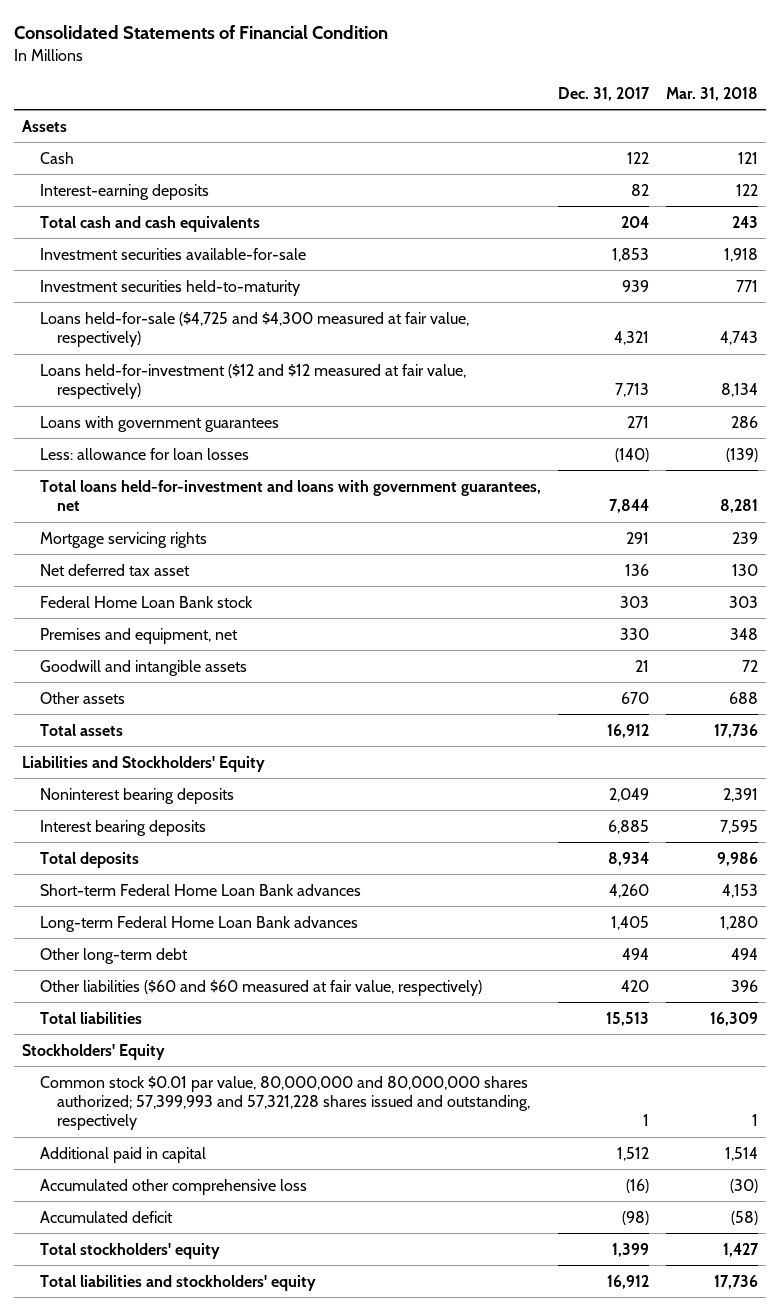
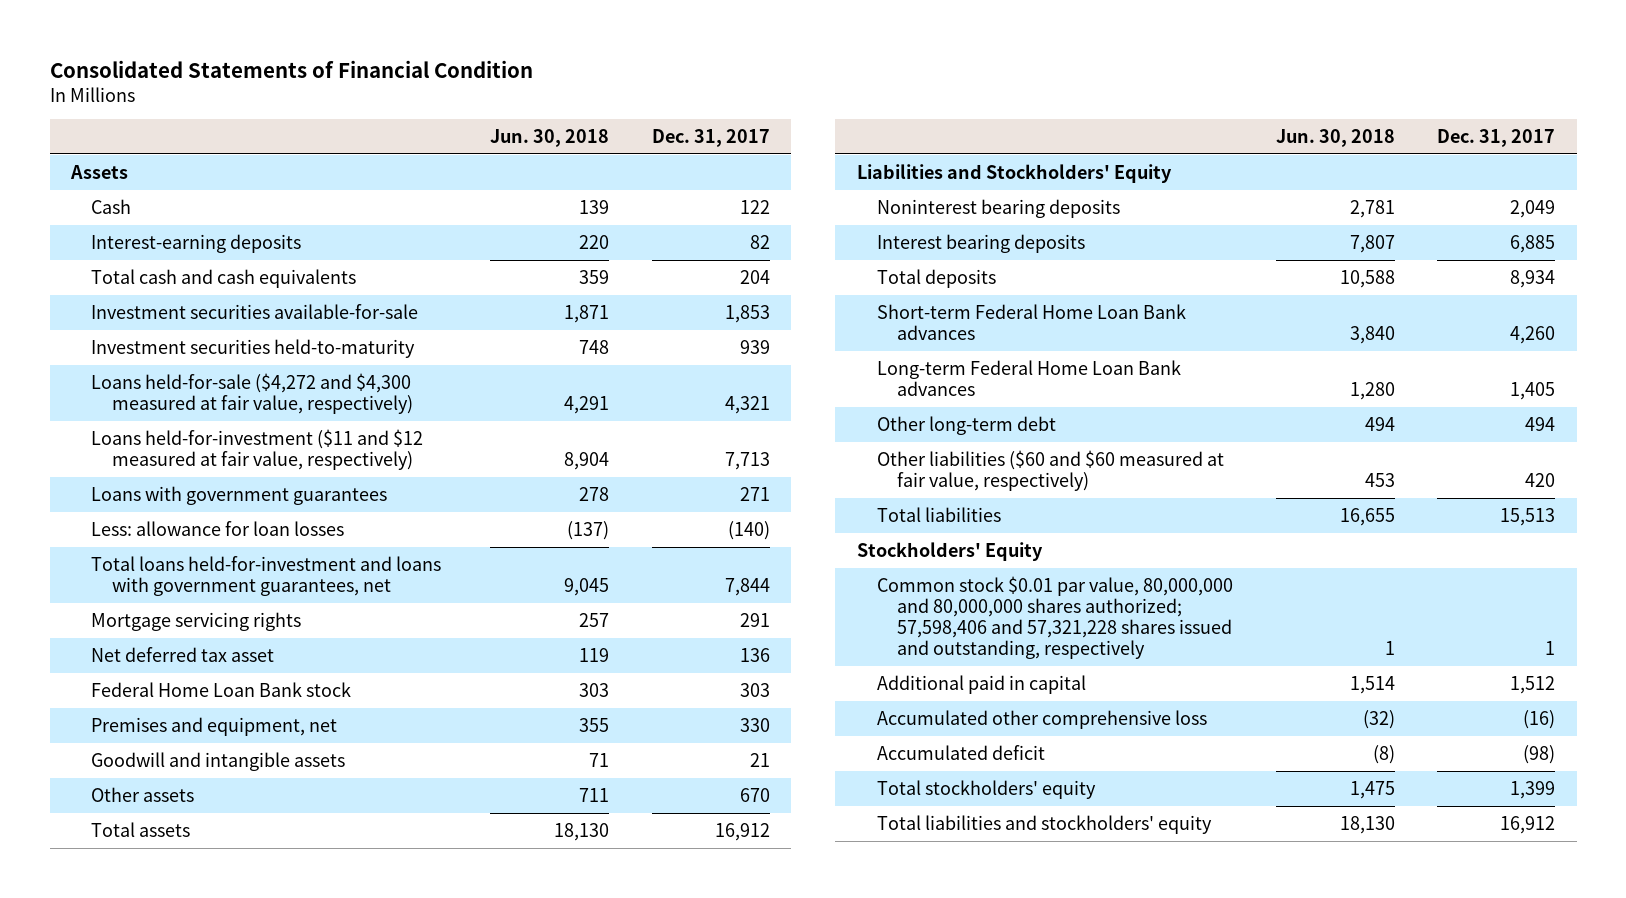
[665,86,758,101] Mar. 31, 2018 -> none
none -> [490,129,610,148] Jun. 30, 2018
[39,311,469,348] Loans held-for-sale ($4,725 and $4,300 measured at fair value, respectively) -> [91,372,413,414] Loans held-for-sale ($4,272 and $4,300 measured at fair value, respectively)
[39,363,466,400] Loans held-for-investment ($12 and $12 measured at fair value, respectively) -> [91,428,424,470] Loans held-for-investment ($11 and $12 measured at fair value, respectively)
[39,1075,530,1131] Common stock $0.01 par value, 80,000,000 and 80,000,000 shares authorized; 57,399,993 and 57,321,228 shares issued and outstanding, respectively -> [877,575,1234,659] Common stock $0.01 par value, 80,000,000 and 80,000,000 shares authorized; 57,598,406 and 57,321,228 shares issued and outstanding, respectively

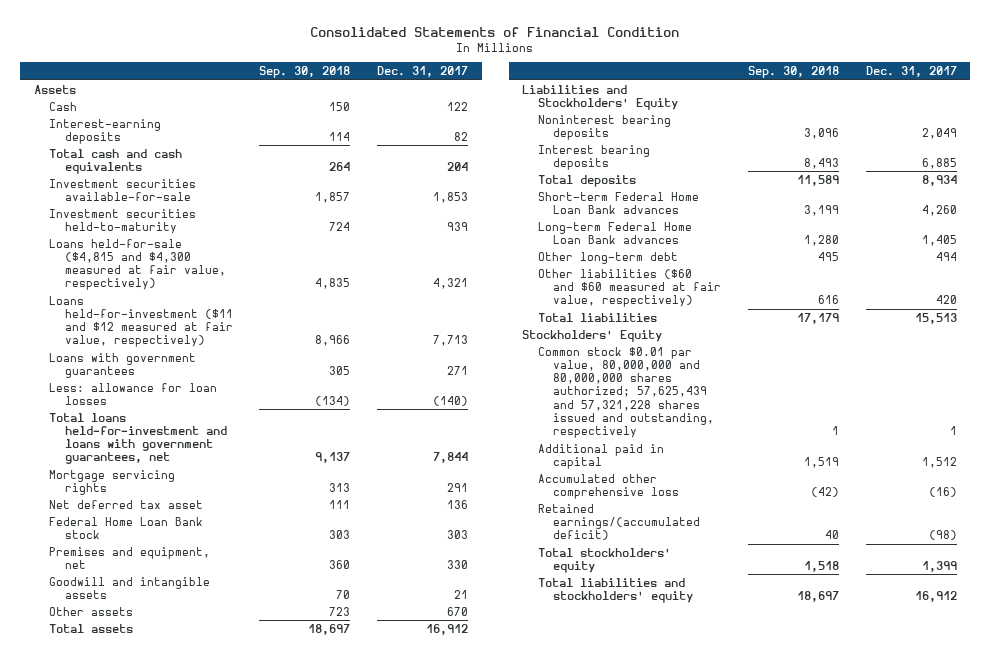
[490,129,610,148] Jun. 30, 2018 -> none
none -> [259,66,351,79] Sep. 30, 2018
[91,372,413,414] Loans held-for-sale ($4,272 and $4,300 measured at fair value, respectively) -> [49,238,226,291] Loans held-for-sale ($4,815 and $4,300 measured at fair value, respectively)
[877,575,1234,659] Common stock $0.01 par value, 80,000,000 and 80,000,000 shares authorized; 57,598,406 and 57,321,228 shares issued and outstanding, respectively -> [537,346,714,439] Common stock $0.01 par value, 80,000,000 and 80,000,000 shares authorized; 57,625,439 and 57,321,228 shares issued and outstanding, respectively
[877,744,1046,760] Accumulated deficit -> [537,503,700,541] Retained earnings/(accumulated deficit)

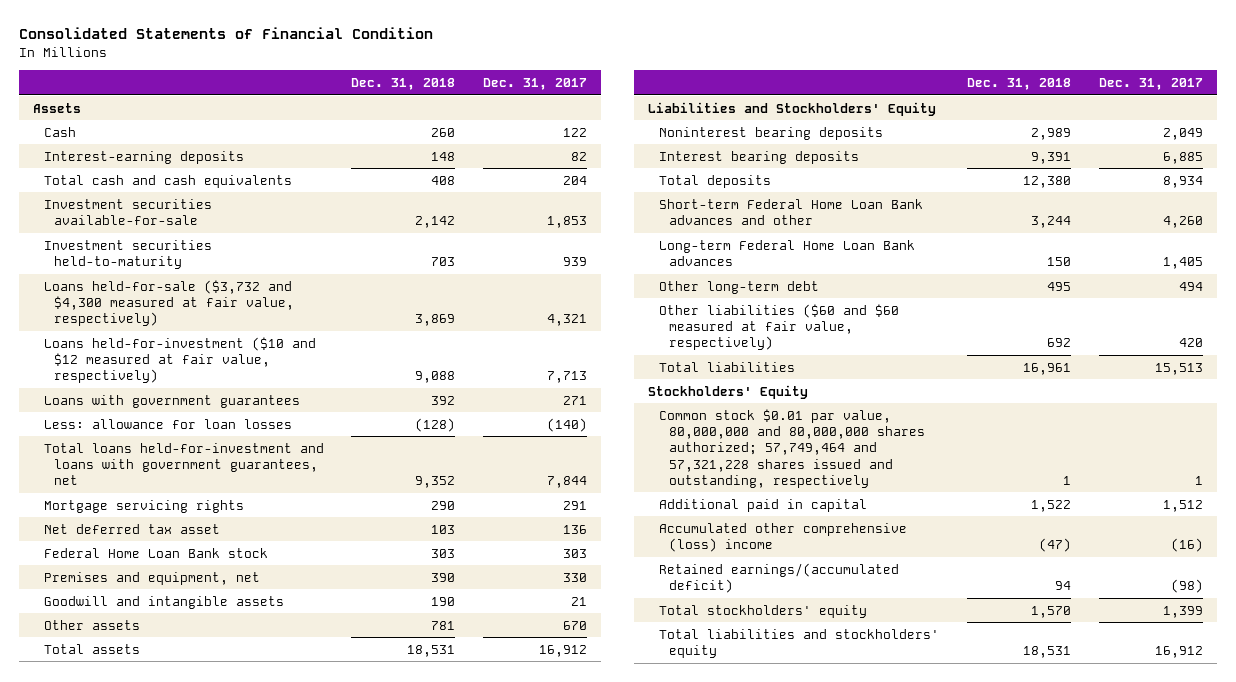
[259,66,351,79] Sep. 30, 2018 -> none
none -> [351,77,456,90] Dec. 31, 2018
[49,238,226,291] Loans held-for-sale ($4,815 and $4,300 measured at fair value, respectively) -> [43,279,295,327] Loans held-for-sale ($3,732 and $4,300 measured at fair value, respectively)
[49,295,233,348] Loans held-for-investment ($11 and $12 measured at fair value, respectively) -> [43,336,316,384] Loans held-for-investment ($10 and $12 measured at fair value, respectively)
[537,191,699,214] Short-term Federal Home Loan Bank advances -> [658,198,923,226] Short-term Federal Home Loan Bank advances and other
[537,346,714,439] Common stock $0.01 par value, 80,000,000 and 80,000,000 shares authorized; 57,625,439 and 57,321,228 shares issued and outstanding, respectively -> [658,408,926,488] Common stock $0.01 par value, 80,000,000 and 80,000,000 shares authorized; 57,749,464 and 57,321,228 shares issued and outstanding, respectively
[537,473,679,499] Accumulated other comprehensive loss -> [658,522,907,553] Accumulated other comprehensive (loss) income

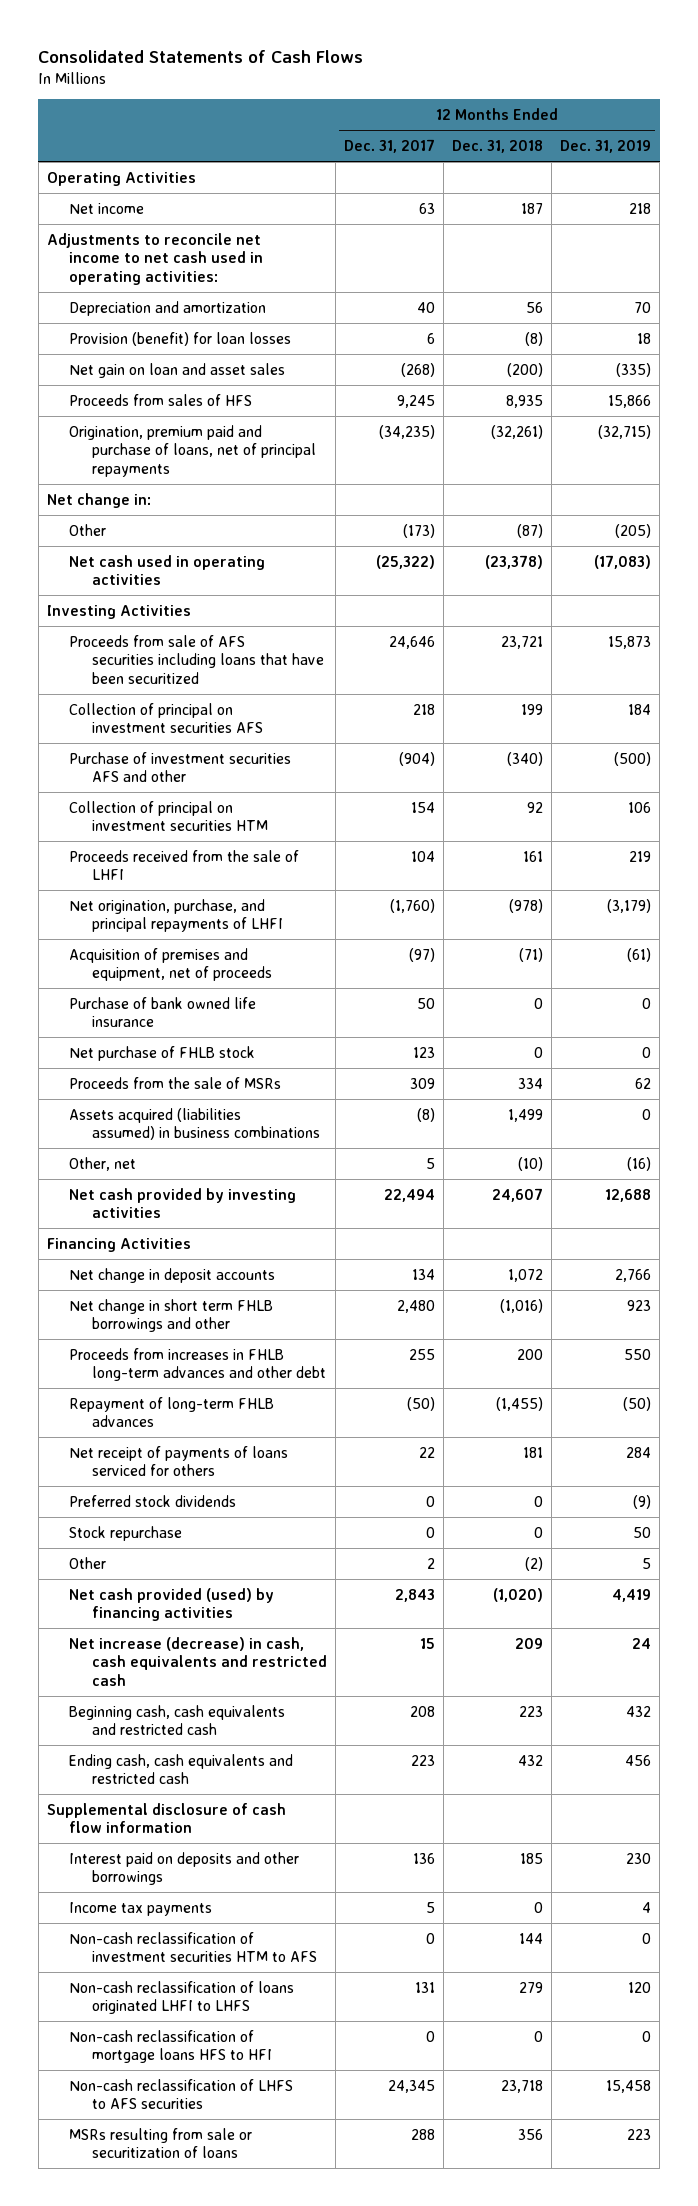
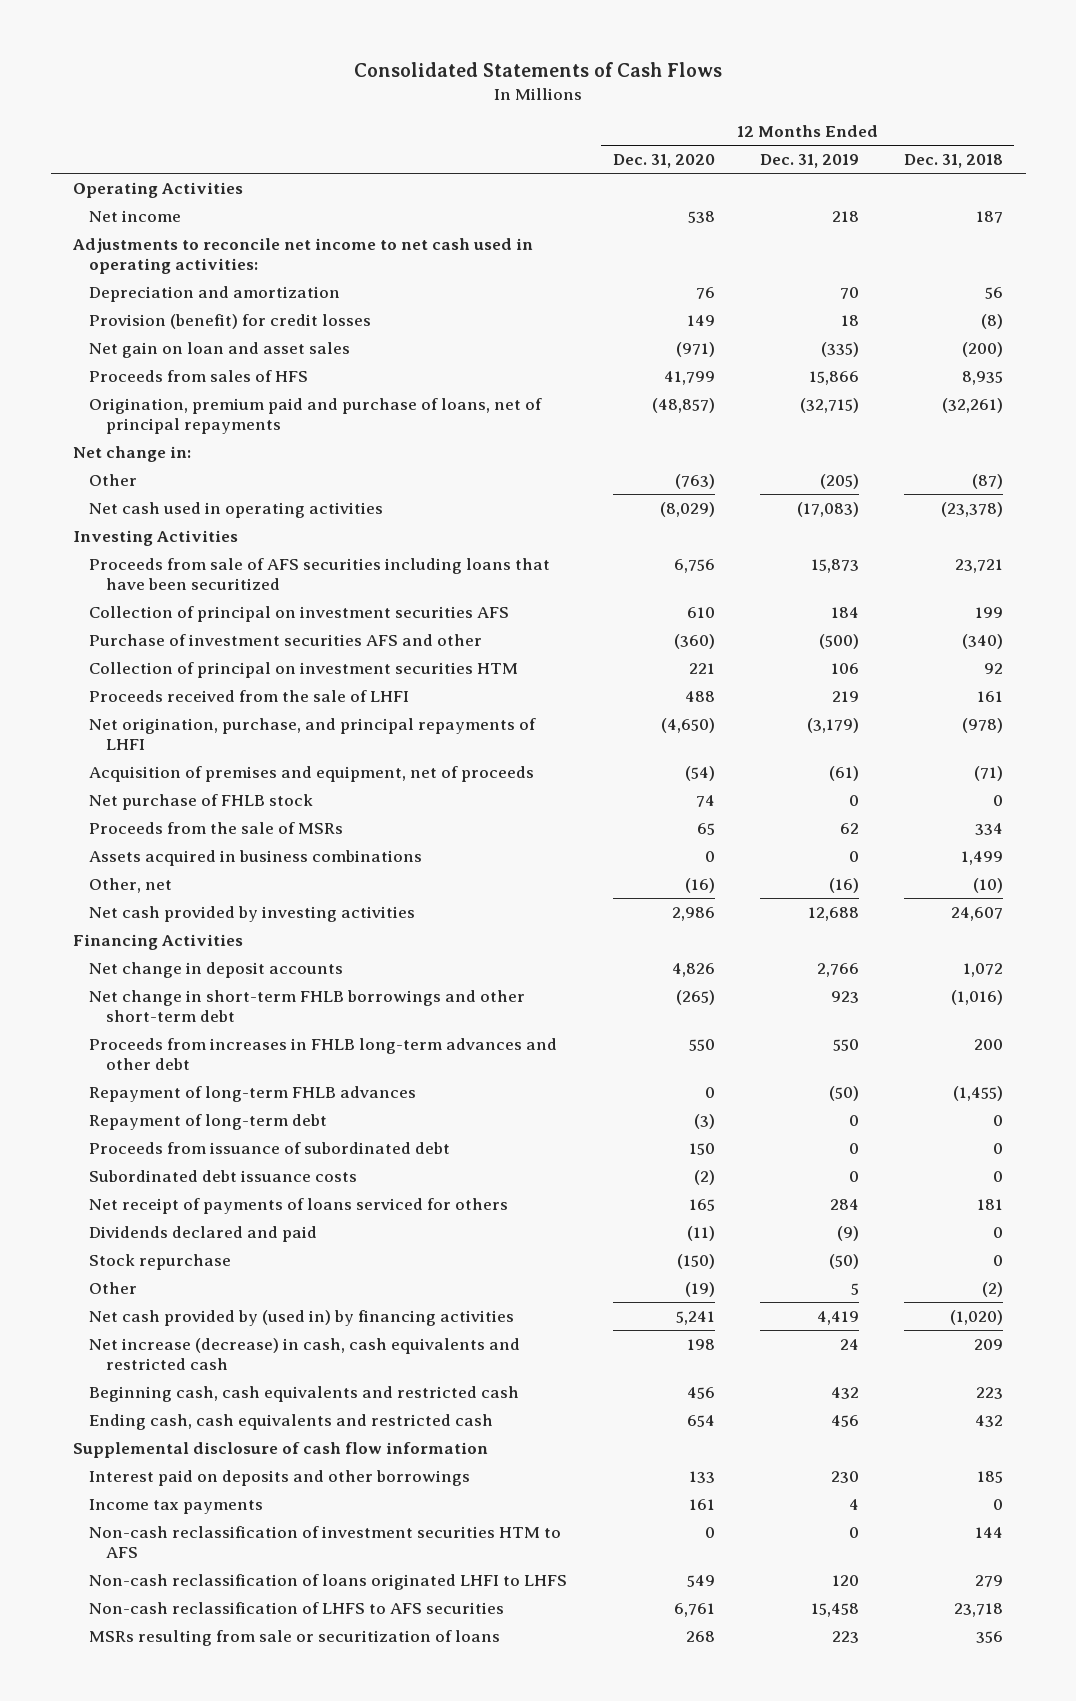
[343,138,435,153] Dec. 31, 2017 -> none
none -> [612,154,715,169] Dec. 31, 2020
[69,331,292,346] Provision (benefit) for loan losses -> [89,313,372,329] Provision (benefit) for credit losses
[69,996,257,1028] Purchase of bank owned life insurance -> none
[69,1107,320,1141] Assets acquired (liabilities assumed) in business combinations -> [89,849,423,866] Assets acquired in business combinations
[69,1298,274,1333] Net change in short term FHLB borrowings and other -> [89,989,526,1023] Net change in short-term FHLB borrowings and other short-term debt
none -> [89,1113,328,1130] Repayment of long-term debt
none -> [89,1141,451,1154] Proceeds from issuance of subordinated debt
none -> [89,1169,358,1182] Subordinated debt issuance costs
[69,1494,237,1507] Preferred stock dividends -> [89,1225,318,1242] Dividends declared and paid
[633,1526,652,1538] 50 -> [828,1253,859,1269] (50)
[69,1587,275,1622] Net cash provided (used) by financing activities -> [89,1309,515,1326] Net cash provided by (used in) by financing activities
[69,2029,272,2064] Non-cash reclassification of mortgage loans HFS to HFI -> none

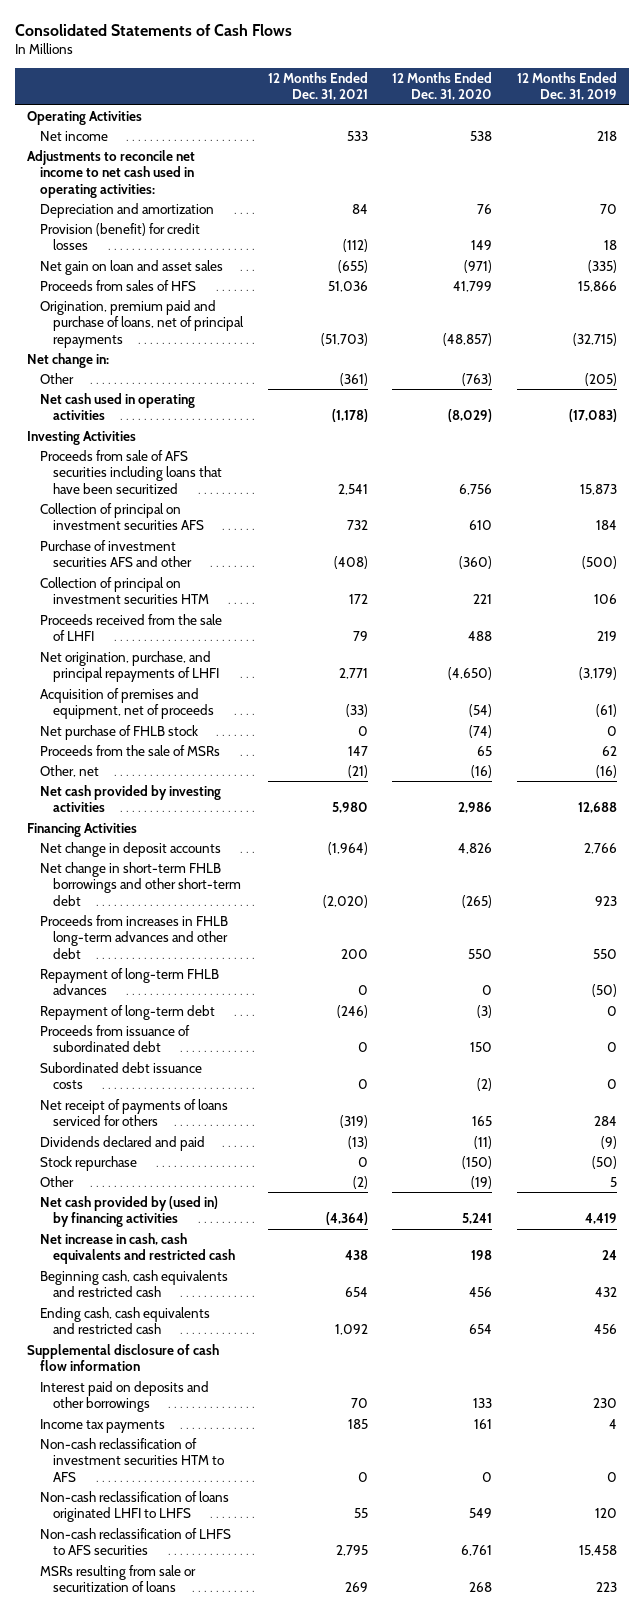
[903,154,1003,169] Dec. 31, 2018 -> none
none -> [267,71,368,101] 12 Months Ended Dec. 31, 2021
[695,794,715,807] 74 -> [469,724,493,738] (74)
[89,849,423,866] Assets acquired in business combinations -> none
[89,1337,521,1371] Net increase (decrease) in cash, cash equivalents and restricted cash -> [40,1232,236,1265] Net increase in cash, cash equivalents and restricted cash

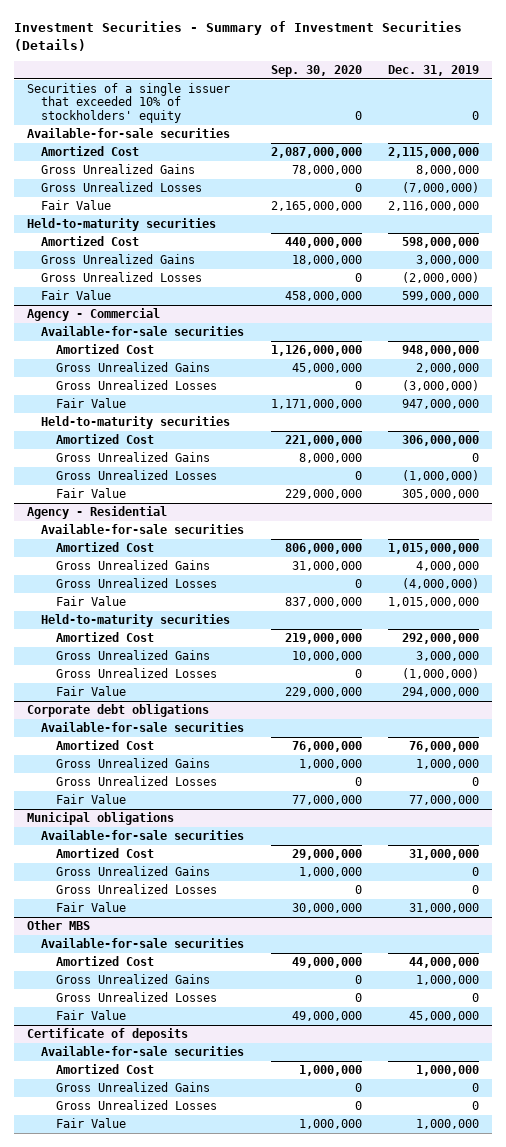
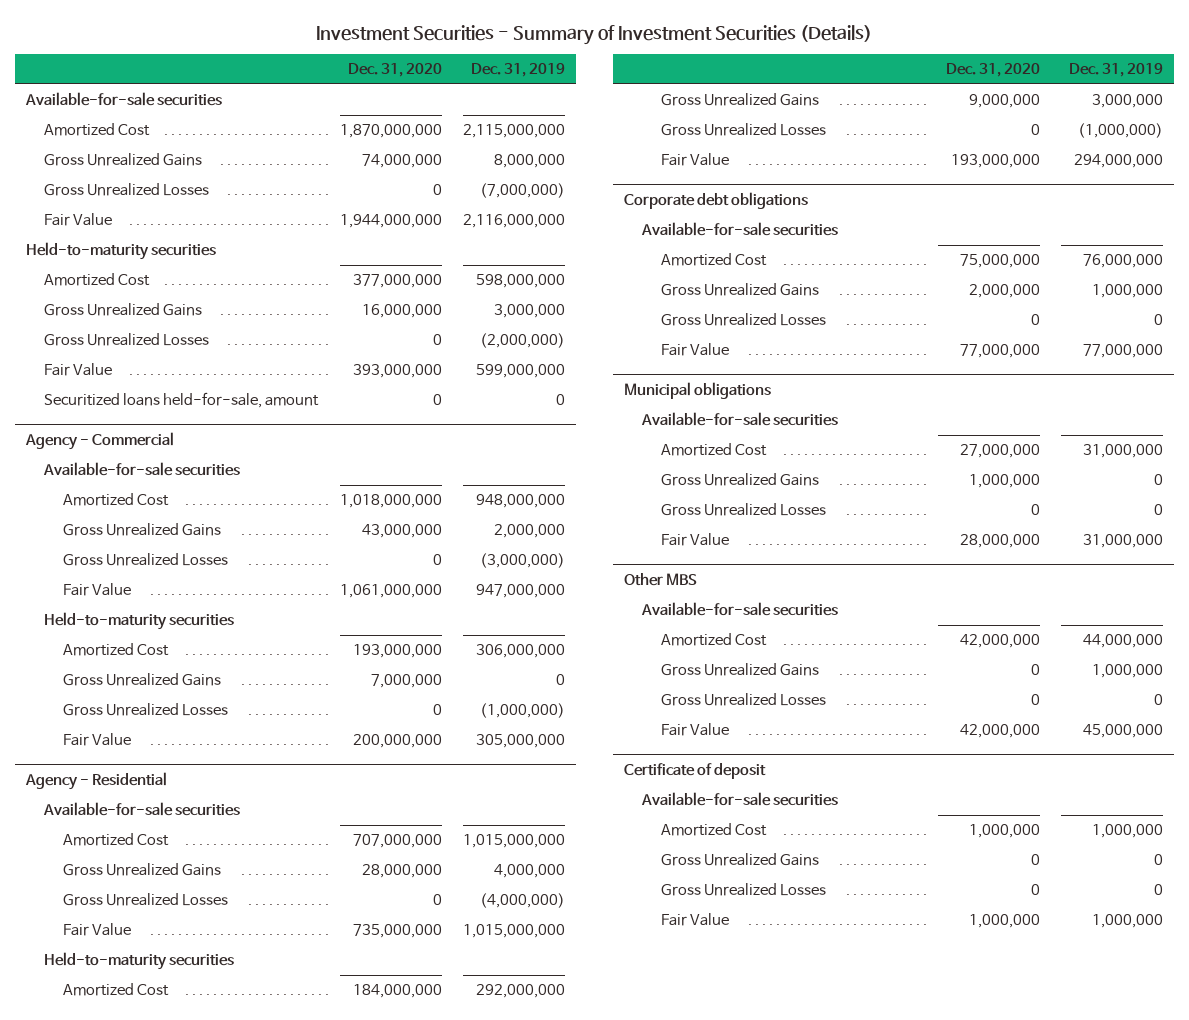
[270,65,362,78] Sep. 30, 2020 -> none
none -> [347,63,442,78] Dec. 31, 2020
[27,83,231,123] Securities of a single issuer that exceeded 10% of stockholders' equity -> none
none -> [44,392,320,409] Securitized loans held-for-sale, amount
[27,1028,189,1042] Certificate of deposits -> [623,763,766,780] Certificate of deposit

